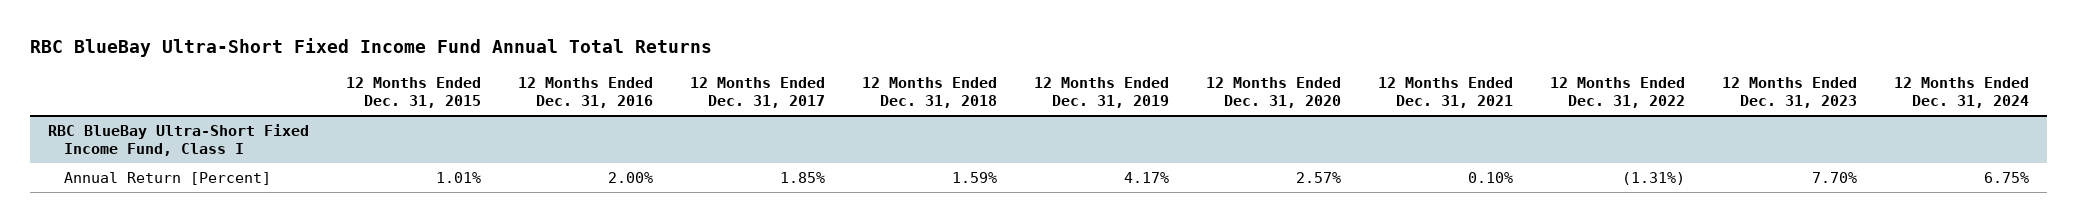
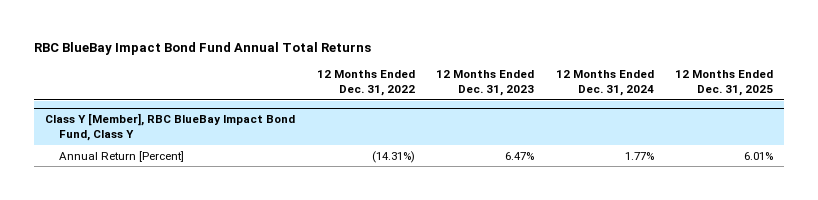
[29,38,712,58] RBC BlueBay Ultra-Short Fixed Income Fund Annual Total Returns -> [34,41,372,55] RBC BlueBay Impact Bond Fund Annual Total Returns
[346,77,482,109] 12 Months Ended Dec. 31, 2015 -> none
[518,77,654,109] 12 Months Ended Dec. 31, 2016 -> none
[690,77,826,109] 12 Months Ended Dec. 31, 2017 -> none
[862,77,998,109] 12 Months Ended Dec. 31, 2018 -> none
[1033,77,1169,109] 12 Months Ended Dec. 31, 2019 -> none
[1205,77,1341,109] 12 Months Ended Dec. 31, 2020 -> none
[1377,77,1513,109] 12 Months Ended Dec. 31, 2021 -> none
none -> [675,70,774,96] 12 Months Ended Dec. 31, 2025
[48,123,310,156] RBC BlueBay Ultra-Short Fixed Income Fund, Class I -> none
none -> [44,113,295,141] Class Y [Member], RBC BlueBay Impact Bond Fund, Class Y
[1621,171,1685,185] (1.31%) -> [371,150,415,163] (14.31%)
[1811,171,1857,183] 7.70% -> [505,151,535,160] 6.47%
[1983,171,2029,183] 6.75% -> [624,151,654,160] 1.77%

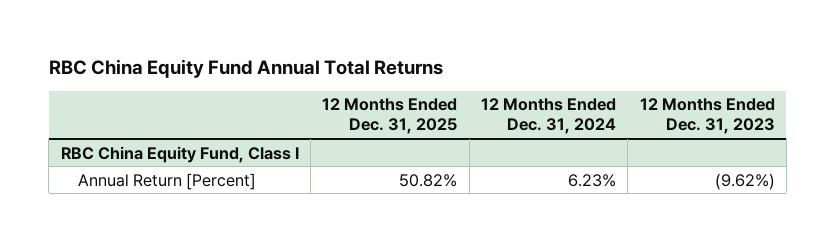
[34,41,372,55] RBC BlueBay Impact Bond Fund Annual Total Returns -> [48,59,443,79] RBC China Equity Fund Annual Total Returns
[316,70,415,96] 12 Months Ended Dec. 31, 2022 -> none
[44,113,295,141] Class Y [Member], RBC BlueBay Impact Bond Fund, Class Y -> none
none -> [60,145,299,163] RBC China Equity Fund, Class I
[505,151,535,160] 6.47% -> [714,172,775,190] (9.62%)
[624,151,654,160] 1.77% -> [567,173,616,187] 6.23%
[744,151,774,160] 6.01% -> [399,173,458,187] 50.82%

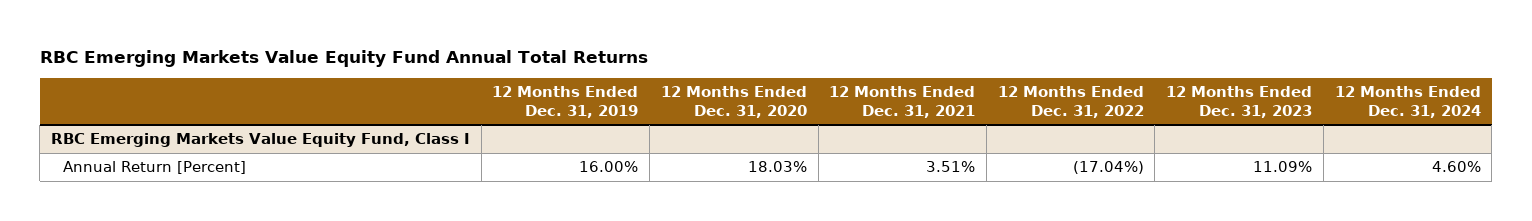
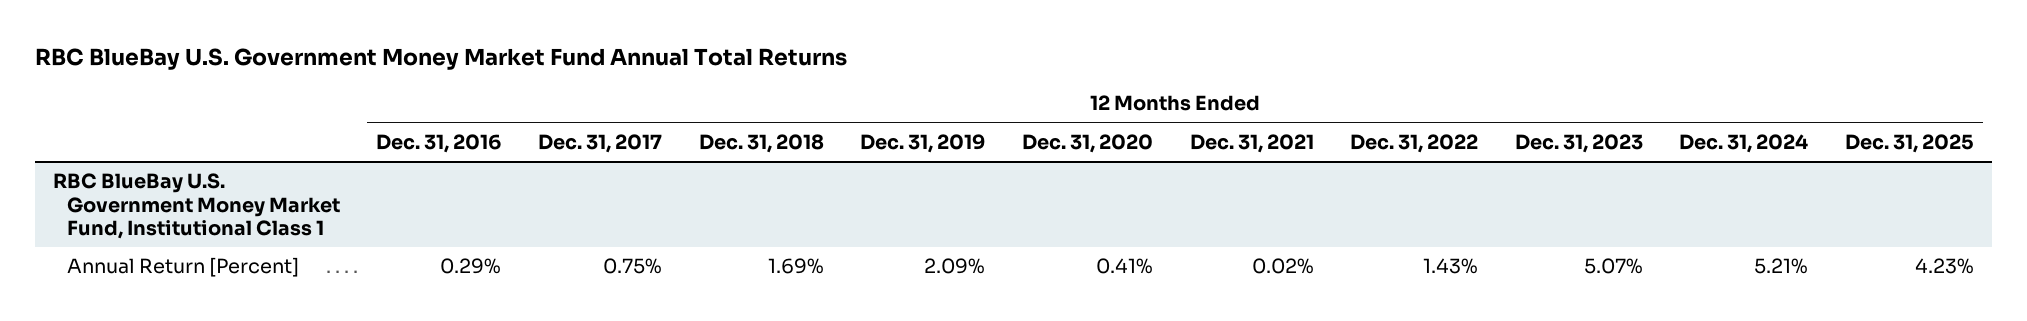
[39,49,648,67] RBC Emerging Markets Value Equity Fund Annual Total Returns -> [34,47,847,70] RBC BlueBay U.S. Government Money Market Fund Annual Total Returns
none -> [376,133,502,153] Dec. 31, 2016
none -> [538,133,663,153] Dec. 31, 2017
none -> [698,133,824,153] Dec. 31, 2018
none -> [1844,133,1974,153] Dec. 31, 2025
[50,133,470,148] RBC Emerging Markets Value Equity Fund, Class I -> none
none -> [53,173,340,240] RBC BlueBay U.S. Government Money Market Fund, Institutional Class 1
[579,161,639,173] 16.00% -> [924,258,986,275] 2.09%
[747,161,807,173] 18.03% -> [1095,258,1153,275] 0.41%
[926,161,976,173] 3.51% -> [1251,258,1314,275] 0.02%
[1072,161,1144,175] (17.04%) -> [1423,258,1479,275] 1.43%
[1253,161,1313,173] 11.09% -> [1583,258,1643,275] 5.07%
[1431,161,1481,173] 4.60% -> [1754,258,1809,275] 5.21%

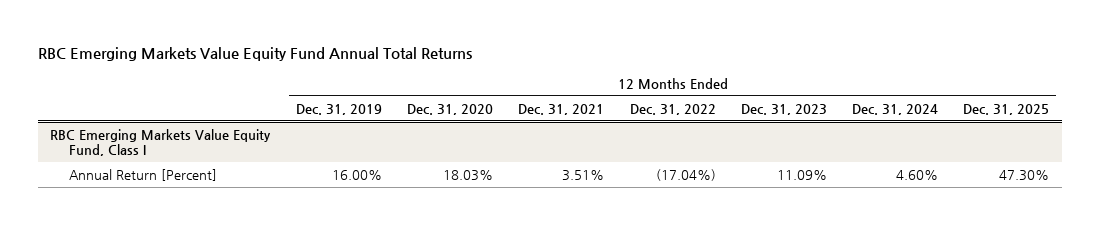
[34,47,847,70] RBC BlueBay U.S. Government Money Market Fund Annual Total Returns -> [37,46,472,61] RBC Emerging Markets Value Equity Fund Annual Total Returns
[376,133,502,153] Dec. 31, 2016 -> none
[538,133,663,153] Dec. 31, 2017 -> none
[698,133,824,153] Dec. 31, 2018 -> none
[53,173,340,240] RBC BlueBay U.S. Government Money Market Fund, Institutional Class 1 -> none
none -> [50,129,272,157] RBC Emerging Markets Value Equity Fund, Class I
[924,258,986,275] 2.09% -> [331,170,382,181] 16.00%
[1095,258,1153,275] 0.41% -> [442,170,493,182] 18.03%
[1251,258,1314,275] 0.02% -> [562,170,605,182] 3.51%
[1423,258,1479,275] 1.43% -> [655,169,716,182] (17.04%)
[1583,258,1643,275] 5.07% -> [776,170,827,181] 11.09%
[1754,258,1809,275] 5.21% -> [896,170,939,181] 4.60%
[1914,258,1974,275] 4.23% -> [999,170,1050,182] 47.30%

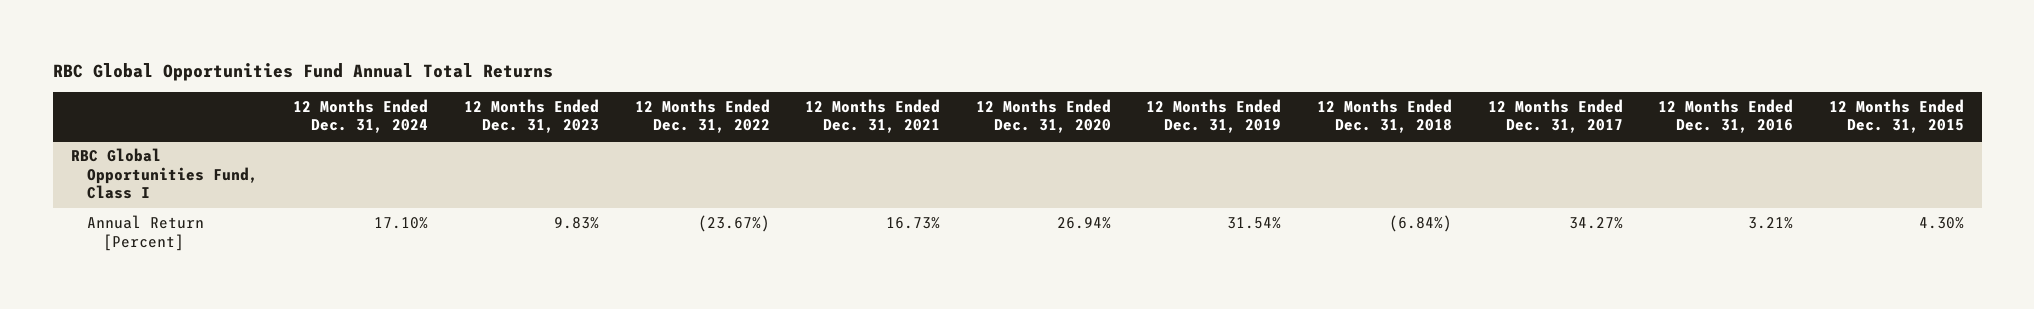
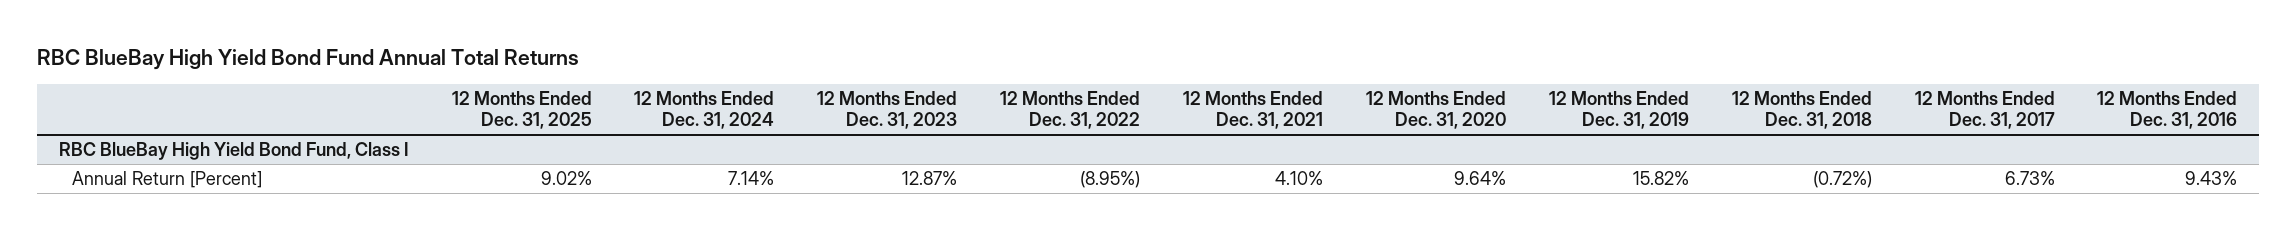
[52,62,553,81] RBC Global Opportunities Fund Annual Total Returns -> [37,49,580,71] RBC BlueBay High Yield Bond Fund Annual Total Returns
[1828,99,1964,134] 12 Months Ended Dec. 31, 2015 -> none
none -> [451,90,592,130] 12 Months Ended Dec. 31, 2025
[70,148,258,200] RBC Global Opportunities Fund, Class I -> none
none -> [58,142,409,161] RBC BlueBay High Yield Bond Fund, Class I
[374,217,429,230] 17.10% -> [728,171,775,186] 7.14%
[553,217,599,230] 9.83% -> [902,171,958,186] 12.87%
[697,215,770,233] (23.67%) -> [1080,171,1141,189] (8.95%)
[886,217,941,230] 16.73% -> [1275,171,1324,186] 4.10%
[1056,217,1111,230] 26.94% -> [1453,171,1506,186] 9.64%
[1227,217,1282,230] 31.54% -> [1632,171,1689,186] 15.82%
[1388,215,1452,233] (6.84%) -> [1812,171,1872,189] (0.72%)
[1568,217,1623,230] 34.27% -> [2004,171,2055,186] 6.73%
[1748,217,1794,230] 3.21% -> [2185,171,2238,186] 9.43%

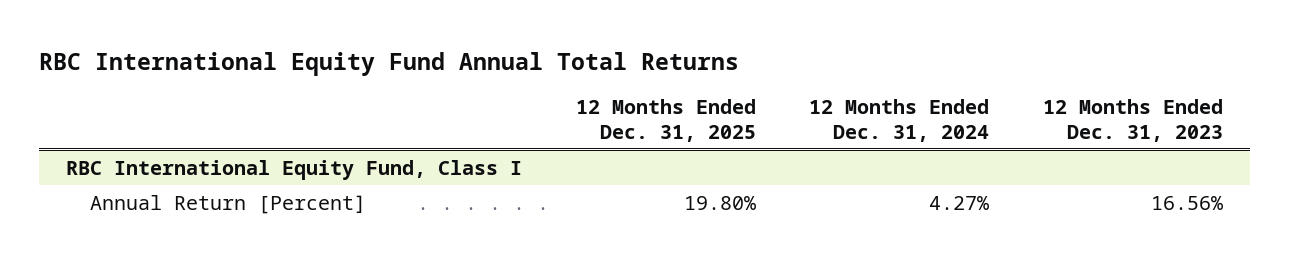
[37,49,580,71] RBC BlueBay High Yield Bond Fund Annual Total Returns -> [39,51,740,76] RBC International Equity Fund Annual Total Returns
[1000,90,1141,130] 12 Months Ended Dec. 31, 2022 -> none
[1183,90,1324,130] 12 Months Ended Dec. 31, 2021 -> none
[1365,90,1506,130] 12 Months Ended Dec. 31, 2020 -> none
[1548,90,1689,130] 12 Months Ended Dec. 31, 2019 -> none
[1731,90,1872,130] 12 Months Ended Dec. 31, 2018 -> none
[1914,90,2055,130] 12 Months Ended Dec. 31, 2017 -> none
[2097,90,2238,130] 12 Months Ended Dec. 31, 2016 -> none
[58,142,409,161] RBC BlueBay High Yield Bond Fund, Class I -> none
none -> [65,159,522,180] RBC International Equity Fund, Class I
[540,171,592,186] 9.02% -> [683,195,756,210] 19.80%
[728,171,775,186] 7.14% -> [929,195,990,210] 4.27%
[902,171,958,186] 12.87% -> [1151,195,1224,210] 16.56%

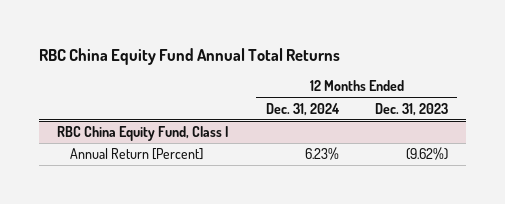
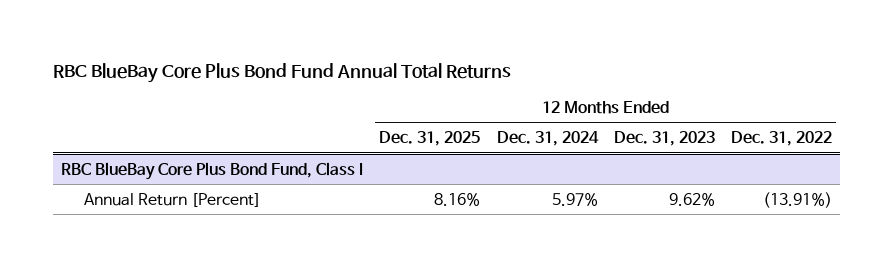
[38,47,340,65] RBC China Equity Fund Annual Total Returns -> [53,63,512,84] RBC BlueBay Core Plus Bond Fund Annual Total Returns
none -> [379,131,481,147] Dec. 31, 2025
none -> [730,131,832,147] Dec. 31, 2022
[57,126,230,142] RBC China Equity Fund, Class I -> none
none -> [61,161,364,180] RBC BlueBay Core Plus Bond Fund, Class I
[304,147,339,161] 6.23% -> [551,192,598,206] 5.97%
[406,147,449,161] (9.62%) -> [668,192,715,206] 9.62%

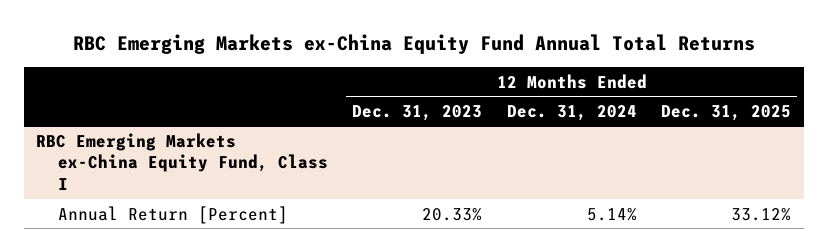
[53,63,512,84] RBC BlueBay Core Plus Bond Fund Annual Total Returns -> [72,34,755,55] RBC Emerging Markets ex-China Equity Fund Annual Total Returns
[730,131,832,147] Dec. 31, 2022 -> none
[61,161,364,180] RBC BlueBay Core Plus Bond Fund, Class I -> none
none -> [35,132,328,191] RBC Emerging Markets ex-China Equity Fund, Class I
[434,192,481,206] 8.16% -> [731,207,792,221] 33.12%
[551,192,598,206] 5.97% -> [586,207,637,221] 5.14%
[668,192,715,206] 9.62% -> [422,207,483,221] 20.33%

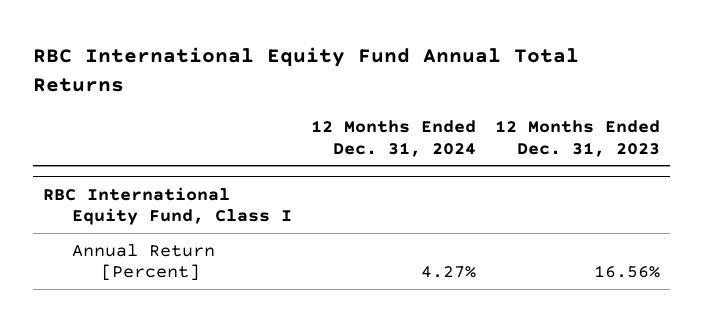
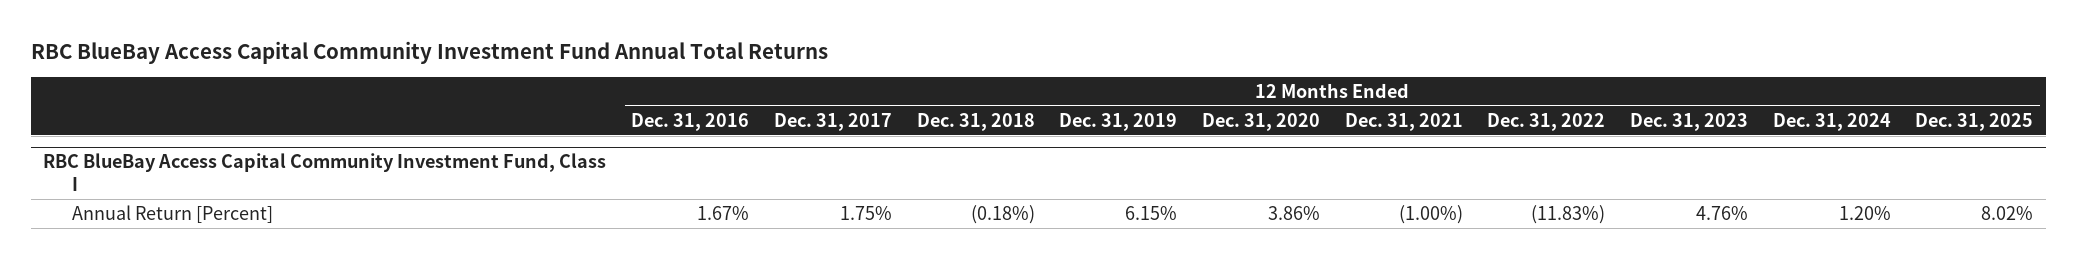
[33,46,580,92] RBC International Equity Fund Annual Total Returns -> [31,40,829,64] RBC BlueBay Access Capital Community Investment Fund Annual Total Returns
none -> [631,112,750,131] Dec. 31, 2016
none -> [773,112,892,131] Dec. 31, 2017
none -> [916,112,1035,131] Dec. 31, 2018
none -> [1059,112,1178,131] Dec. 31, 2019
none -> [1201,112,1320,131] Dec. 31, 2020
none -> [1344,112,1463,131] Dec. 31, 2021
none -> [1487,112,1606,131] Dec. 31, 2022
none -> [1915,112,2034,131] Dec. 31, 2025
[42,186,292,226] RBC International Equity Fund, Class I -> none
none -> [43,153,607,191] RBC BlueBay Access Capital Community Investment Fund, Class I
[421,266,477,279] 4.27% -> [1838,206,1891,221] 1.20%
[594,265,661,279] 16.56% -> [1696,206,1749,221] 4.76%

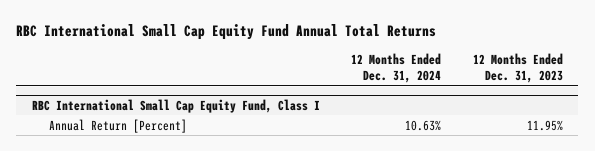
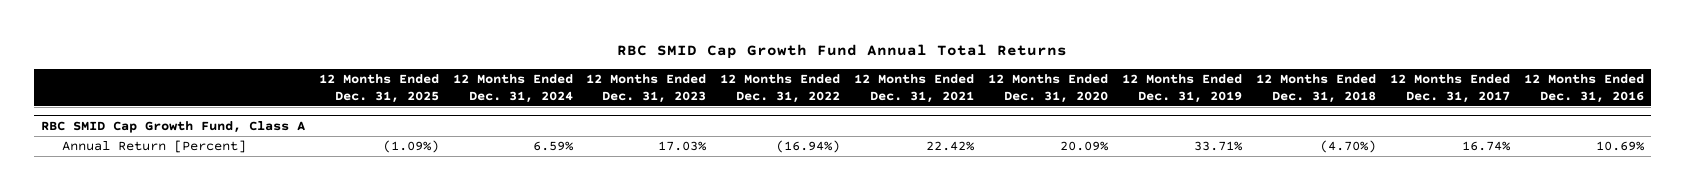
[16,24,437,41] RBC International Small Cap Equity Fund Annual Total Returns -> [617,44,1068,60] RBC SMID Cap Growth Fund Annual Total Returns
none -> [318,74,439,103] 12 Months Ended Dec. 31, 2025
none -> [720,74,841,103] 12 Months Ended Dec. 31, 2022
none -> [854,74,975,103] 12 Months Ended Dec. 31, 2021
none -> [988,74,1109,103] 12 Months Ended Dec. 31, 2020
none -> [1122,74,1243,103] 12 Months Ended Dec. 31, 2019
none -> [1256,74,1377,103] 12 Months Ended Dec. 31, 2018
none -> [1390,74,1511,103] 12 Months Ended Dec. 31, 2017
none -> [1524,74,1645,103] 12 Months Ended Dec. 31, 2016
[32,98,321,113] RBC International Small Cap Equity Fund, Class I -> none
none -> [40,120,305,133] RBC SMID Cap Growth Fund, Class A
[405,119,442,131] 10.63% -> [532,141,574,152] 6.59%
[526,119,563,131] 11.95% -> [658,141,708,152] 17.03%

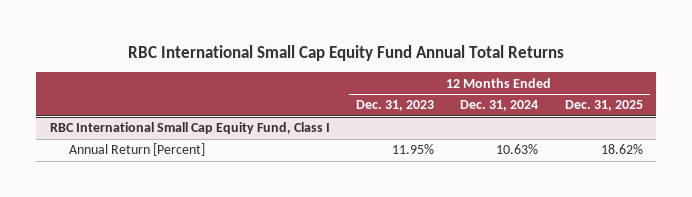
[617,44,1068,60] RBC SMID Cap Growth Fund Annual Total Returns -> [128,45,565,62] RBC International Small Cap Equity Fund Annual Total Returns
[720,74,841,103] 12 Months Ended Dec. 31, 2022 -> none
[854,74,975,103] 12 Months Ended Dec. 31, 2021 -> none
[988,74,1109,103] 12 Months Ended Dec. 31, 2020 -> none
[1122,74,1243,103] 12 Months Ended Dec. 31, 2019 -> none
[1256,74,1377,103] 12 Months Ended Dec. 31, 2018 -> none
[1390,74,1511,103] 12 Months Ended Dec. 31, 2017 -> none
[1524,74,1645,103] 12 Months Ended Dec. 31, 2016 -> none
[40,120,305,133] RBC SMID Cap Growth Fund, Class A -> none
none -> [49,122,330,135] RBC International Small Cap Equity Fund, Class I
[382,140,439,154] (1.09%) -> [600,144,643,155] 18.62%
[532,141,574,152] 6.59% -> [496,144,539,155] 10.63%
[658,141,708,152] 17.03% -> [391,144,434,155] 11.95%

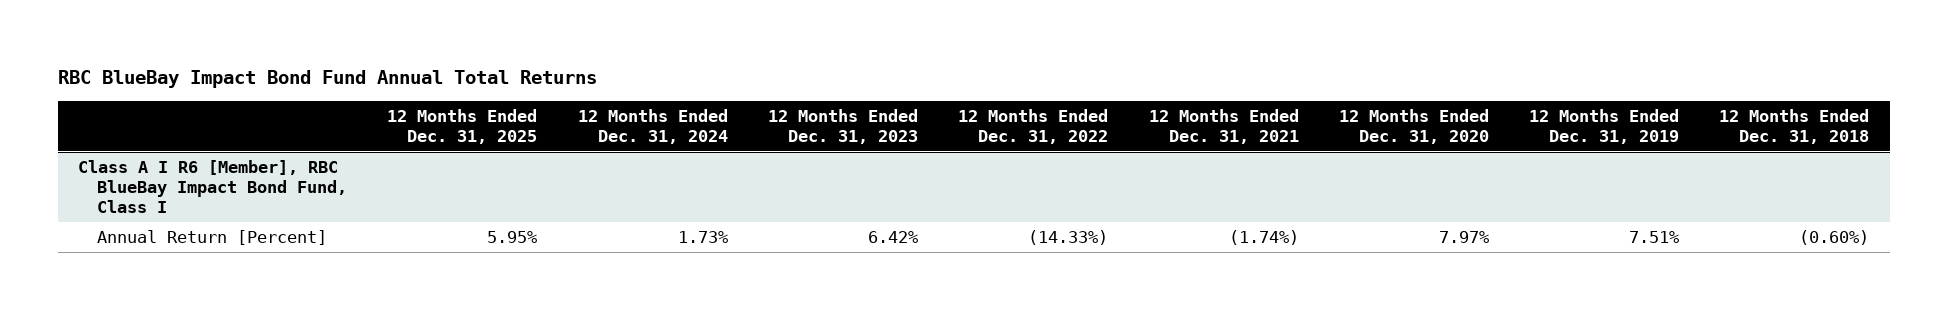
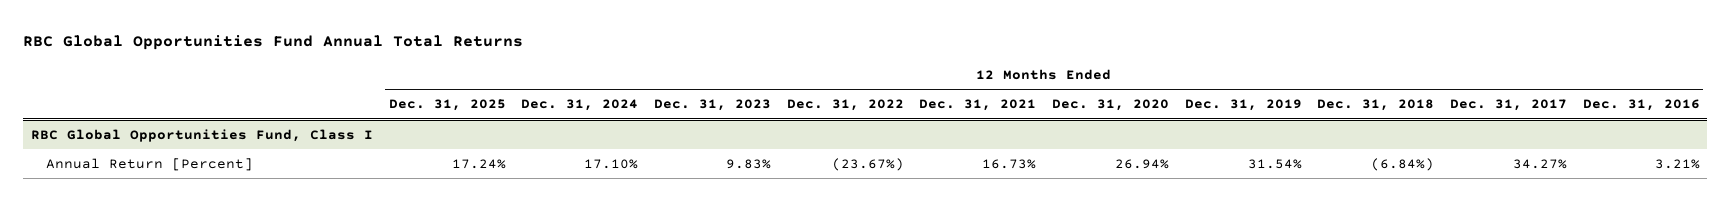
[58,70,598,89] RBC BlueBay Impact Bond Fund Annual Total Returns -> [23,34,524,50] RBC Global Opportunities Fund Annual Total Returns
none -> [1449,99,1567,112] Dec. 31, 2017
none -> [1582,99,1700,112] Dec. 31, 2016
[78,160,348,213] Class A I R6 [Member], RBC BlueBay Impact Bond Fund, Class I -> none
none -> [31,128,374,142] RBC Global Opportunities Fund, Class I
[487,231,538,244] 5.95% -> [451,158,506,169] 17.24%
[677,231,728,244] 1.73% -> [584,158,639,169] 17.10%
[867,231,918,244] 6.42% -> [726,158,772,169] 9.83%
[1028,230,1109,246] (14.33%) -> [831,157,904,171] (23.67%)
[1228,230,1299,246] (1.74%) -> [982,158,1037,169] 16.73%
[1438,231,1489,244] 7.97% -> [1114,158,1169,169] 26.94%
[1629,231,1680,244] 7.51% -> [1247,158,1302,169] 31.54%
[1799,230,1870,246] (0.60%) -> [1371,157,1435,171] (6.84%)

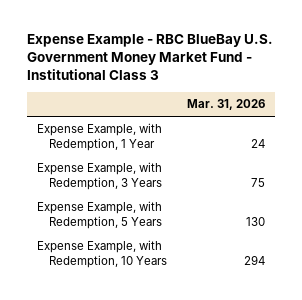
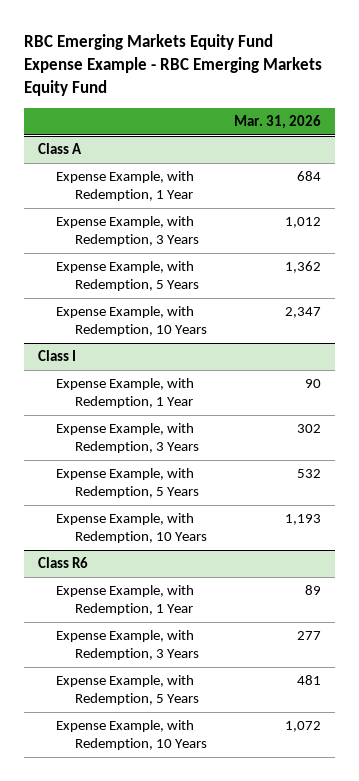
[26,34,273,81] Expense Example - RBC BlueBay U.S. Government Money Market Fund - Institutional Class 3 -> [24,34,323,96] RBC Emerging Markets Equity Fund Expense Example - RBC Emerging Markets Equity Fund
none -> [38,143,83,155] Class A
[251,139,266,149] 24 -> [296,171,321,182] 684
[251,178,266,188] 75 -> [284,217,321,229] 1,012
[246,217,266,227] 130 -> [284,261,321,274] 1,362
[244,255,266,266] 294 -> [284,307,321,319] 2,347
none -> [38,350,77,362] Class I
none -> [56,378,195,408] Expense Example, with Redemption, 1 Year
none -> [56,423,199,453] Expense Example, with Redemption, 3 Years
none -> [56,468,199,498] Expense Example, with Redemption, 5 Years
none -> [56,513,207,543] Expense Example, with Redemption, 10 Years
none -> [38,557,89,569] Class R6
none -> [56,585,195,615] Expense Example, with Redemption, 1 Year
none -> [56,630,199,660] Expense Example, with Redemption, 3 Years
none -> [56,675,199,705] Expense Example, with Redemption, 5 Years
none -> [56,720,207,750] Expense Example, with Redemption, 10 Years

